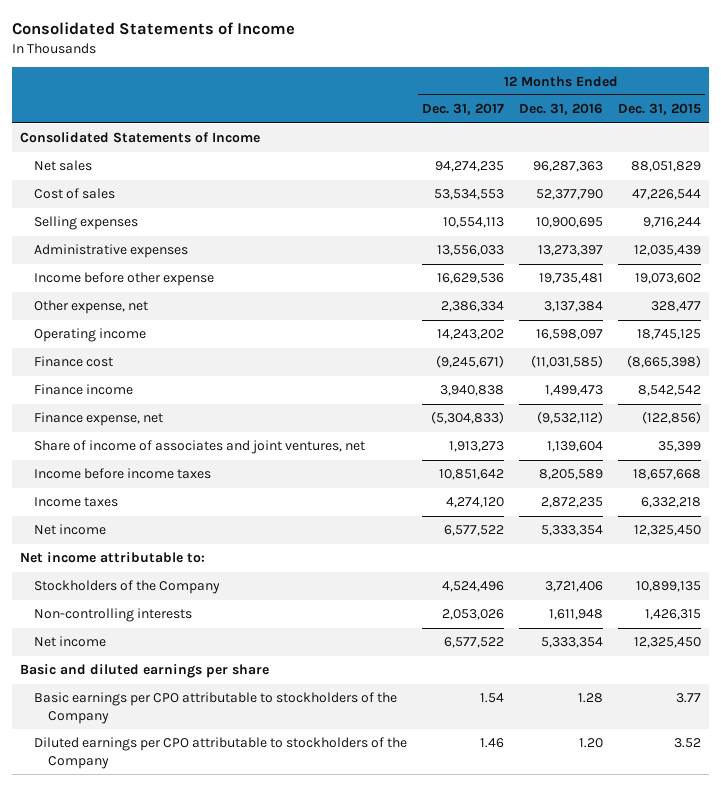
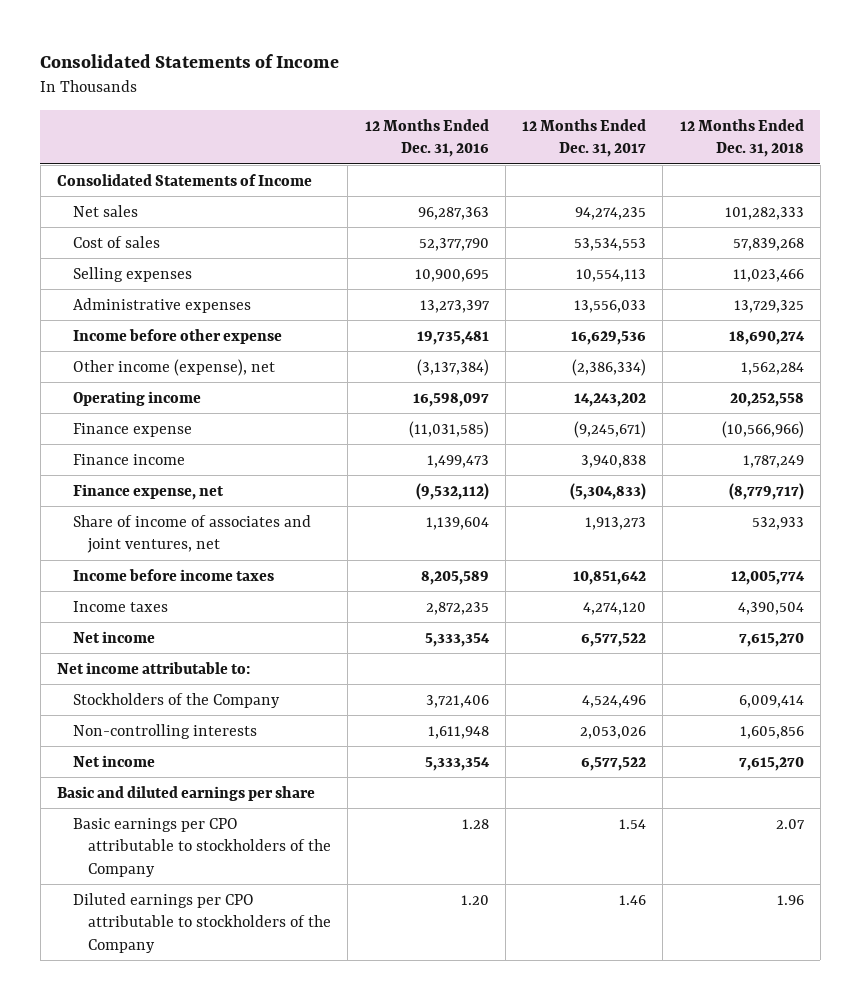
[618,103,702,116] Dec. 31, 2015 -> none
none -> [679,118,804,158] 12 Months Ended Dec. 31, 2018
[33,300,148,315] Other expense, net -> [72,358,275,376] Other income (expense), net
[440,301,504,313] 2,386,334 -> [572,358,647,376] (2,386,334)
[543,301,603,313] 3,137,384 -> [416,358,489,376] (3,137,384)
[33,356,113,368] Finance cost -> [72,422,192,437] Finance expense

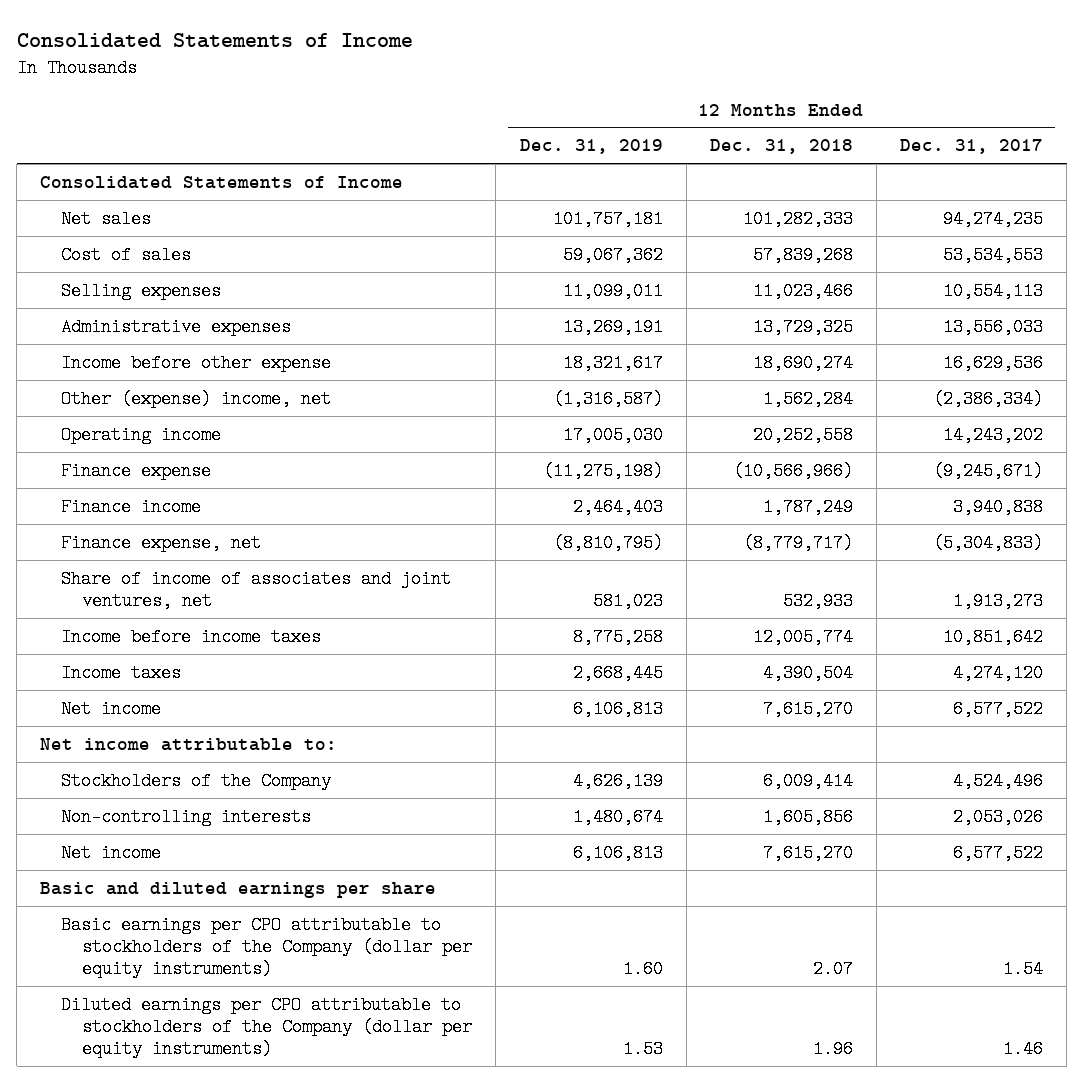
[364,118,489,158] 12 Months Ended Dec. 31, 2016 -> none
none -> [519,139,663,155] Dec. 31, 2019
[72,358,275,376] Other income (expense), net -> [61,389,332,408] Other (expense) income, net
[72,817,332,877] Basic earnings per CPO attributable to stockholders of the Company -> [61,915,473,979] Basic earnings per CPO attributable to stockholders of the Company (dollar per equity instruments)
[72,892,332,953] Diluted earnings per CPO attributable to stockholders of the Company -> [61,995,473,1059] Diluted earnings per CPO attributable to stockholders of the Company (dollar per equity instruments)

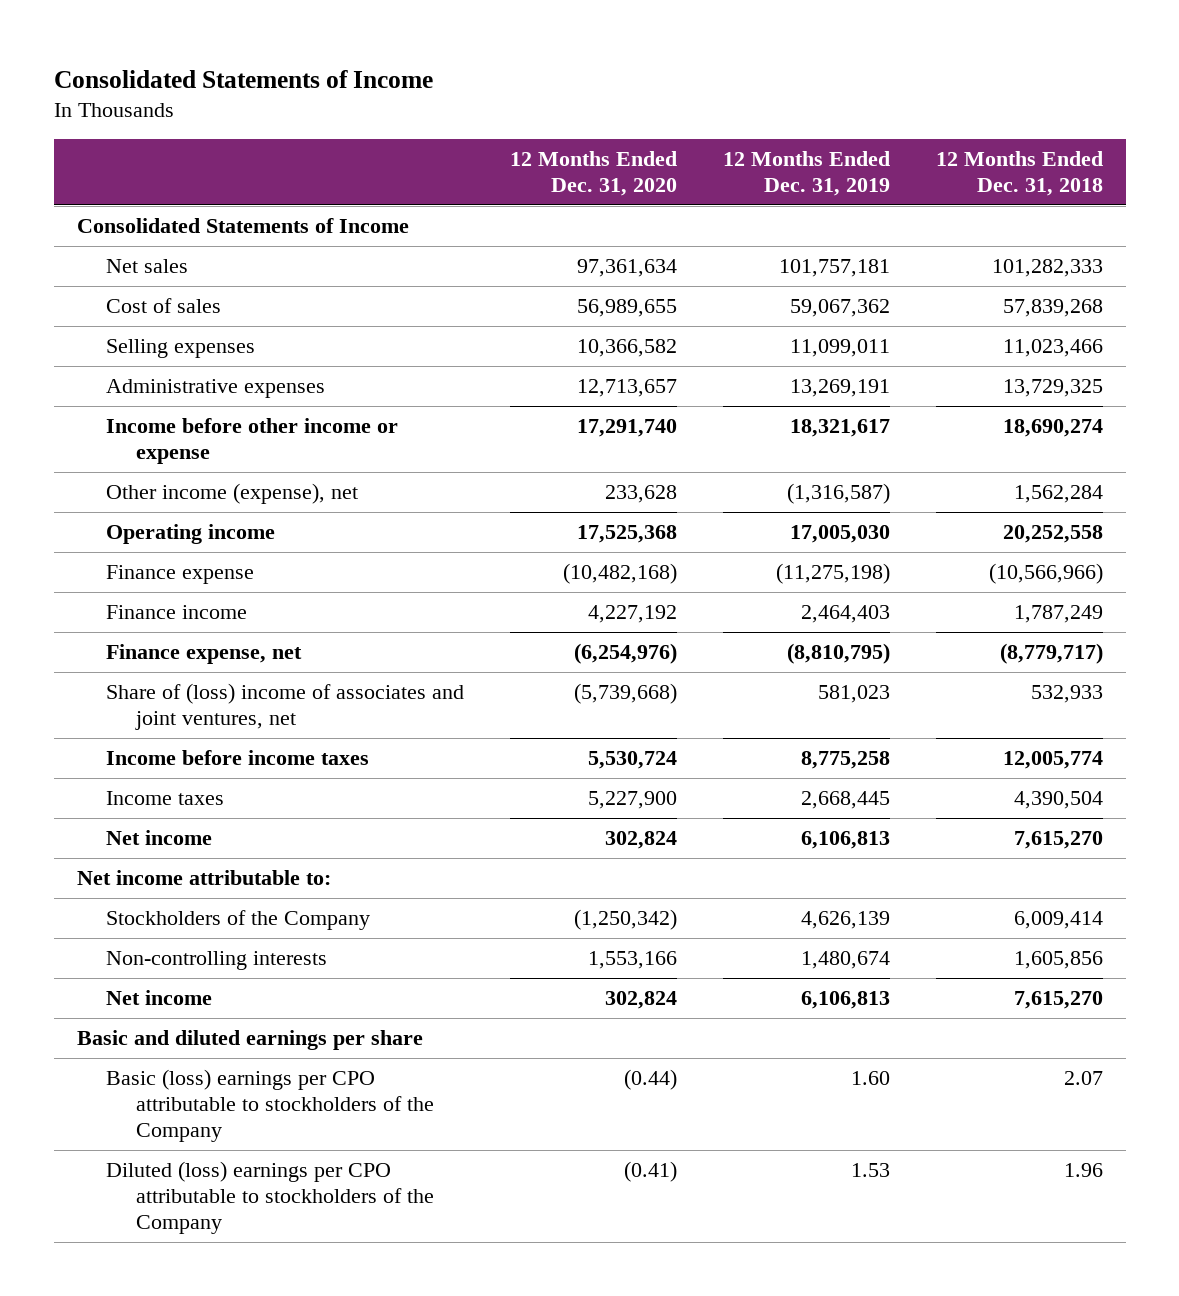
[899,139,1043,155] Dec. 31, 2017 -> none
none -> [510,151,678,197] 12 Months Ended Dec. 31, 2020
[61,353,332,372] Income before other expense -> [106,417,399,465] Income before other income or expense
[61,389,332,408] Other (expense) income, net -> [106,482,359,504] Other income (expense), net
[61,569,452,611] Share of income of associates and joint ventures, net -> [106,682,465,731] Share of (loss) income of associates and joint ventures, net
[61,915,473,979] Basic earnings per CPO attributable to stockholders of the Company (dollar per equity instruments) -> [106,1068,434,1143] Basic (loss) earnings per CPO attributable to stockholders of the Company
[61,995,473,1059] Diluted earnings per CPO attributable to stockholders of the Company (dollar per equity instruments) -> [106,1160,434,1235] Diluted (loss) earnings per CPO attributable to stockholders of the Company

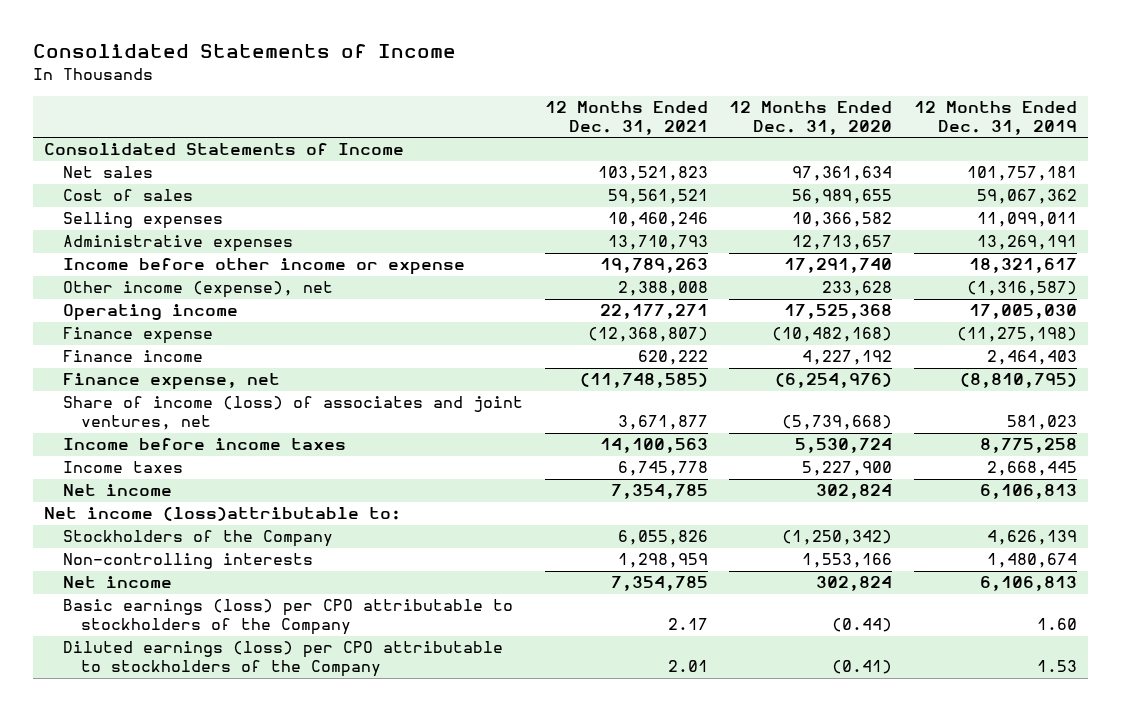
[935,151,1103,197] 12 Months Ended Dec. 31, 2018 -> none
none -> [544,101,708,136] 12 Months Ended Dec. 31, 2021
[106,682,465,731] Share of (loss) income of associates and joint ventures, net -> [62,396,523,431] Share of income (loss) of associates and joint ventures, net
[76,869,331,885] Net income attributable to: -> [44,507,402,522] Net income (loss)attributable to:
[76,1029,423,1050] Basic and diluted earnings per share -> none
[106,1068,434,1143] Basic (loss) earnings per CPO attributable to stockholders of the Company -> [62,599,513,636] Basic earnings (loss) per CPO attributable to stockholders of the Company
[106,1160,434,1235] Diluted (loss) earnings per CPO attributable to stockholders of the Company -> [62,641,503,678] Diluted earnings (loss) per CPO attributable to stockholders of the Company

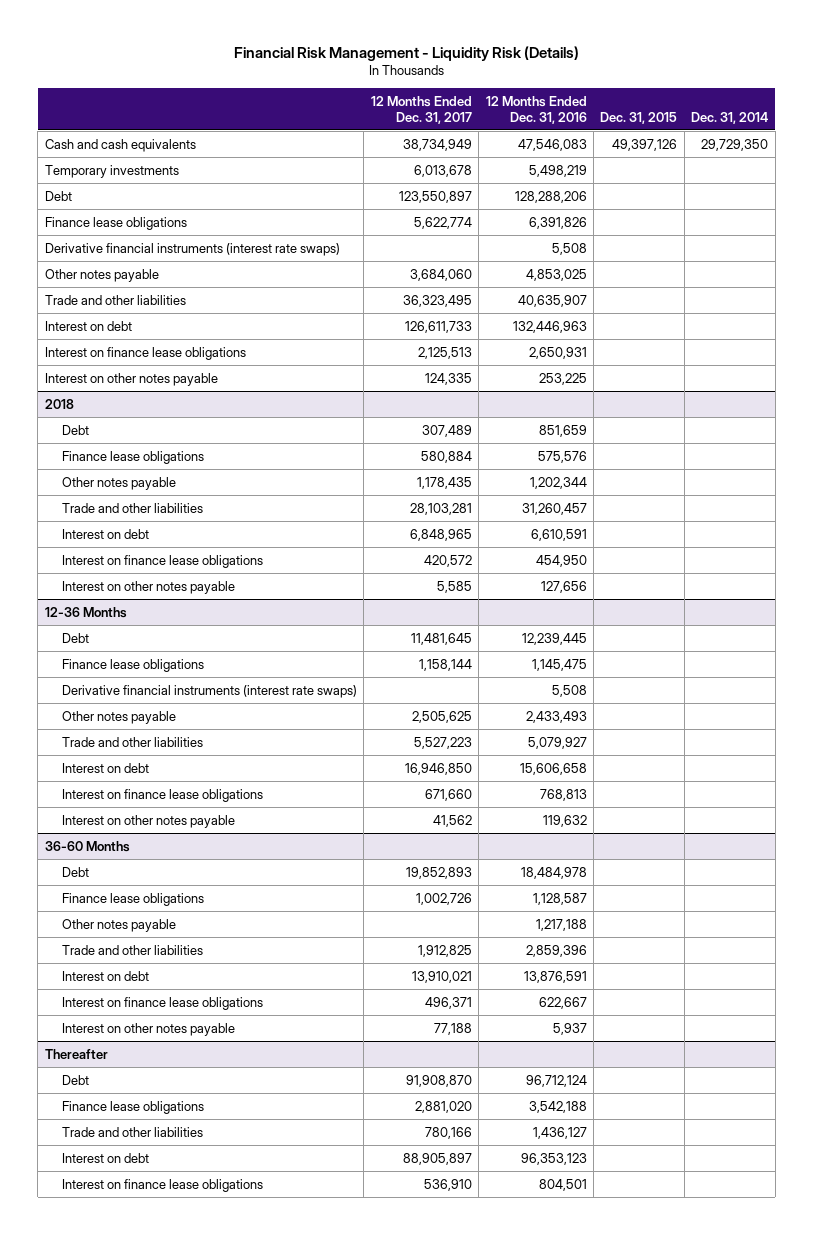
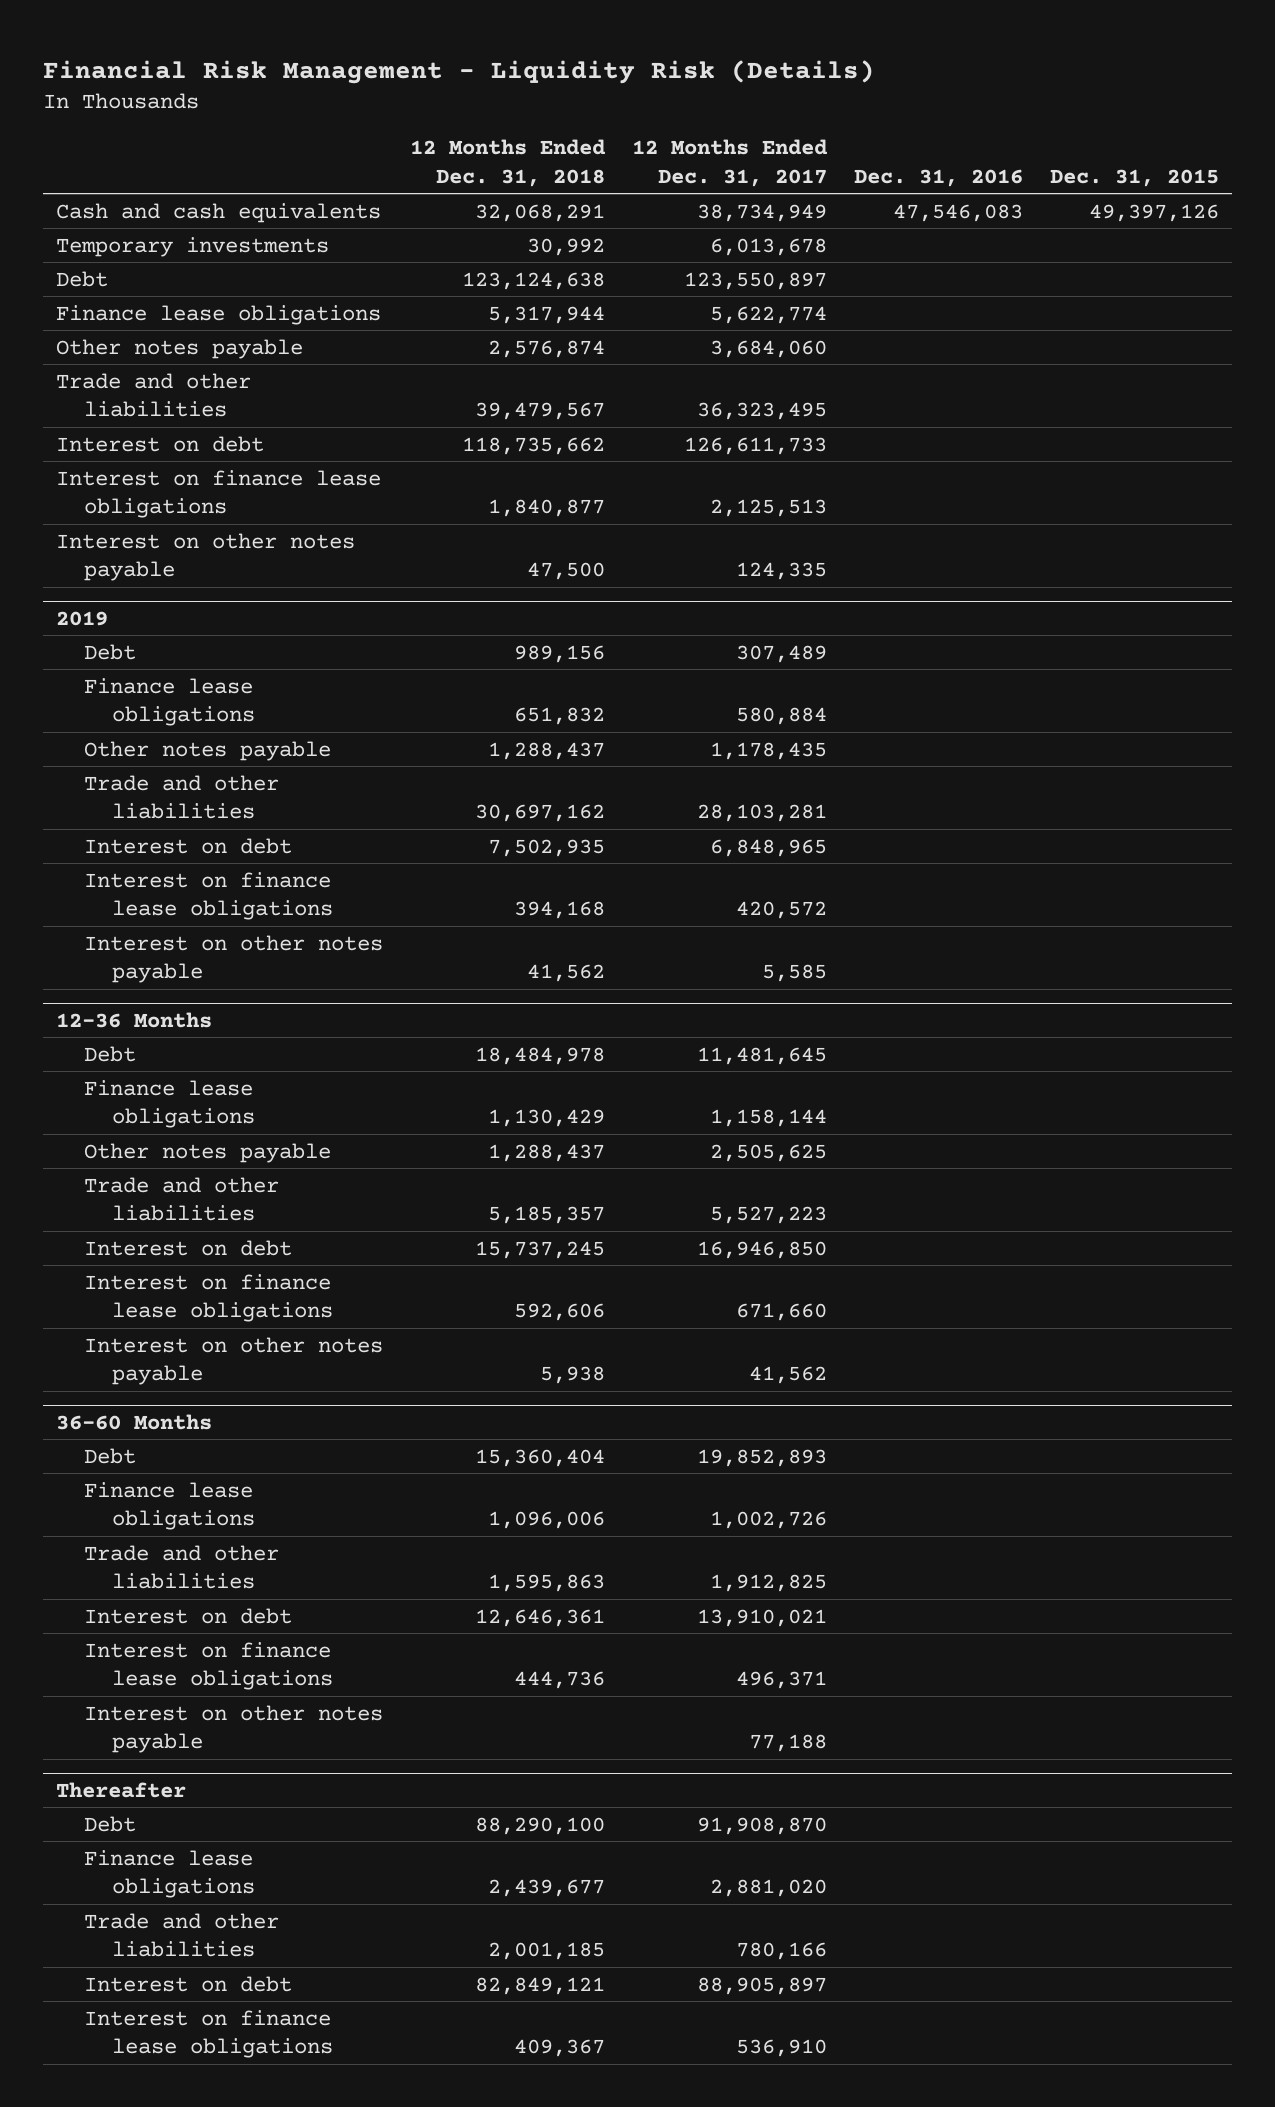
[485,95,587,124] 12 Months Ended Dec. 31, 2016 -> none
[691,111,769,124] Dec. 31, 2014 -> none
none -> [410,139,607,187] 12 Months Ended Dec. 31, 2018
none -> [854,168,1024,187] Dec. 31, 2016
[44,242,340,256] Derivative financial instruments (interest rate swaps) -> none
[44,398,74,409] 2018 -> [56,610,109,626] 2019
[62,684,358,698] Derivative financial instruments (interest rate swaps) -> none
[62,918,177,932] Other notes payable -> none

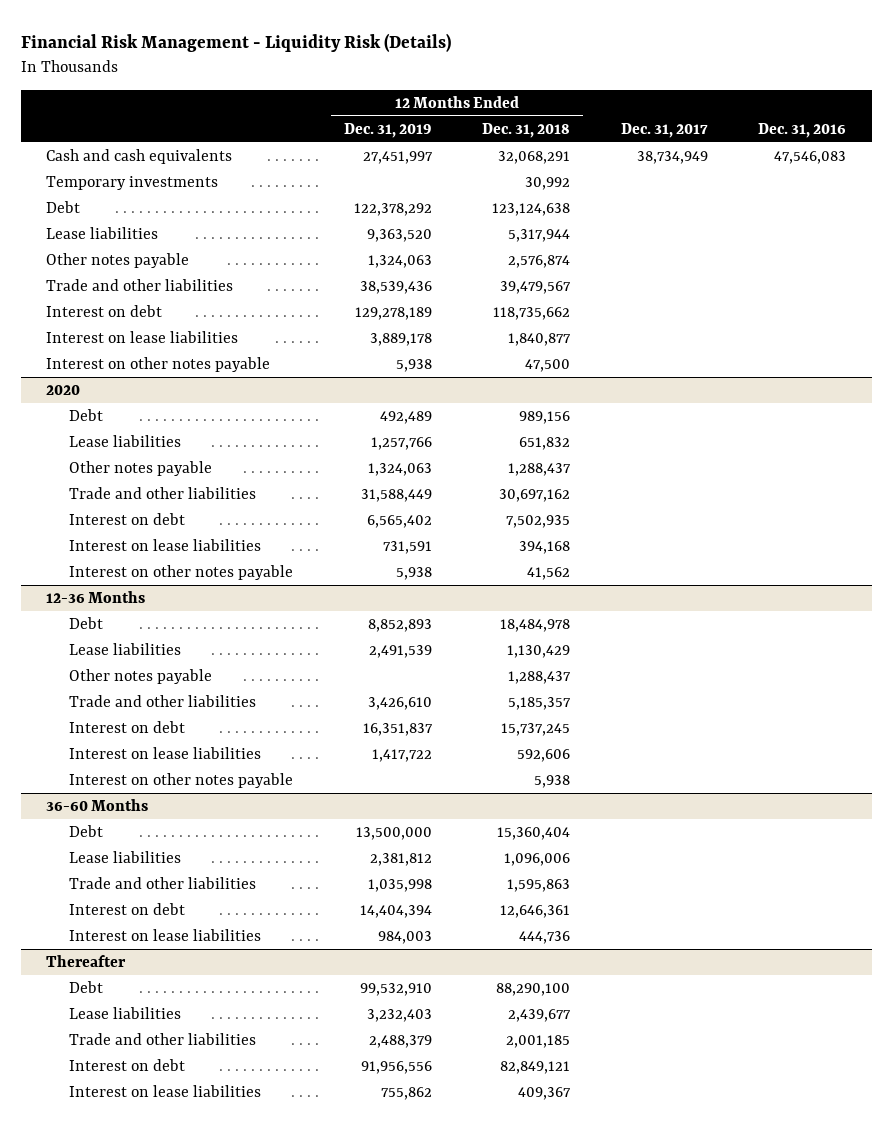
[632,139,829,187] 12 Months Ended Dec. 31, 2017 -> none
[1049,168,1219,187] Dec. 31, 2015 -> none
none -> [343,122,432,138] Dec. 31, 2019
none -> [620,122,708,138] Dec. 31, 2017
[56,304,382,325] Finance lease obligations -> [46,227,159,240] Lease liabilities
[56,469,382,519] Interest on finance lease obligations -> [46,331,239,344] Interest on lease liabilities
[56,610,109,626] 2019 -> [46,385,81,396] 2020
[84,677,255,727] Finance lease obligations -> [69,435,182,448] Lease liabilities
[84,871,333,921] Interest on finance lease obligations -> [69,539,262,552] Interest on lease liabilities
[84,1079,255,1129] Finance lease obligations -> [69,643,182,656] Lease liabilities
[84,1273,333,1323] Interest on finance lease obligations -> [69,747,262,760] Interest on lease liabilities
[84,1481,255,1531] Finance lease obligations -> [69,851,182,864] Lease liabilities
[84,1704,384,1754] Interest on other notes payable -> none
[84,1641,333,1691] Interest on finance lease obligations -> [69,929,262,942] Interest on lease liabilities
[84,1849,255,1899] Finance lease obligations -> [69,1007,182,1020] Lease liabilities
[84,2009,333,2059] Interest on finance lease obligations -> [69,1085,262,1098] Interest on lease liabilities

